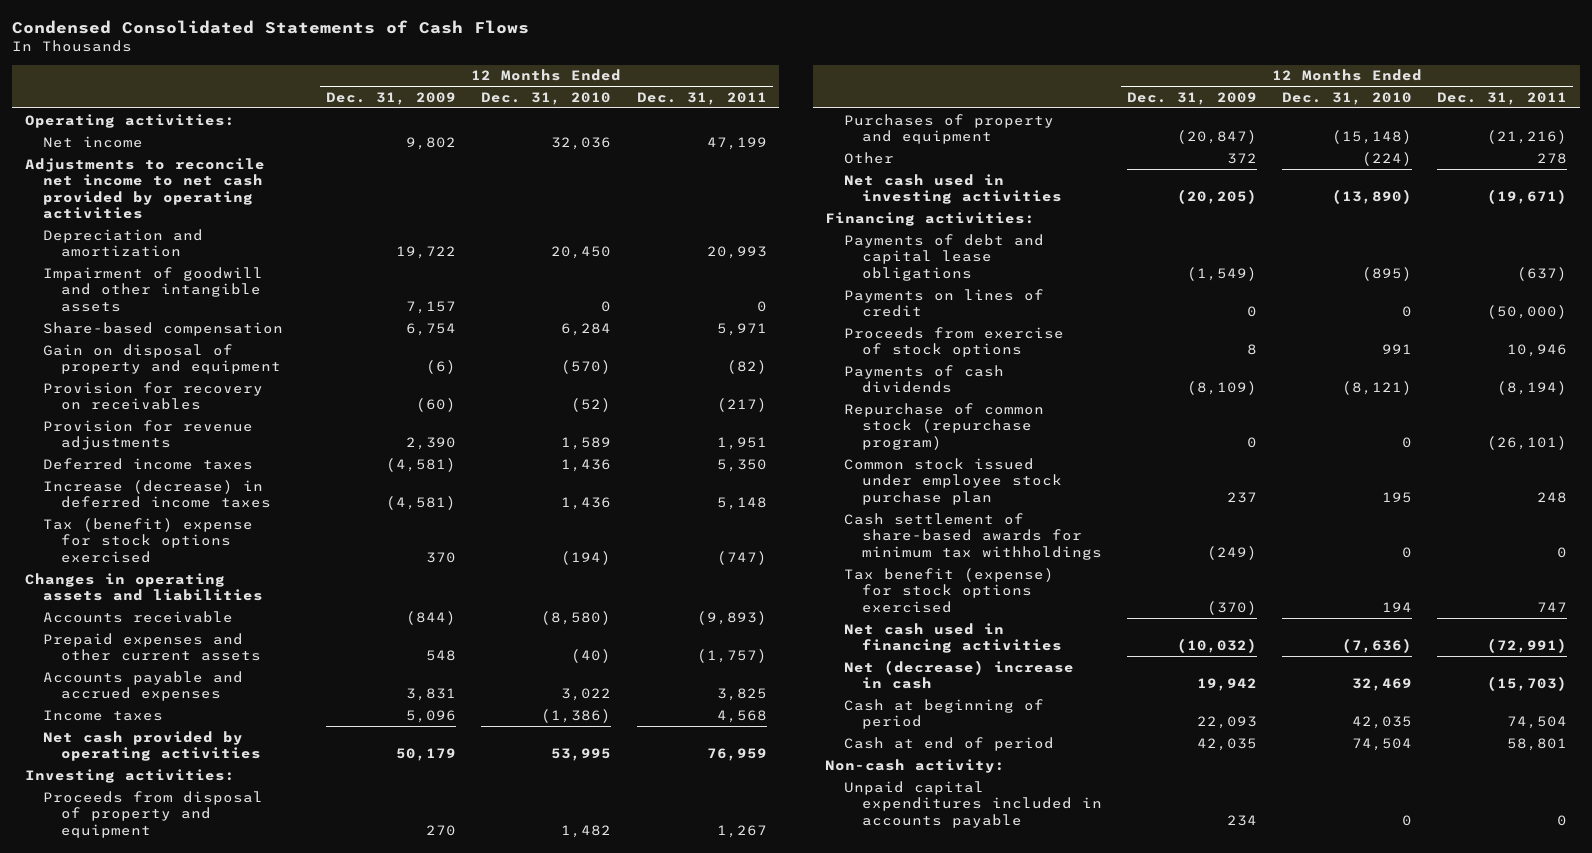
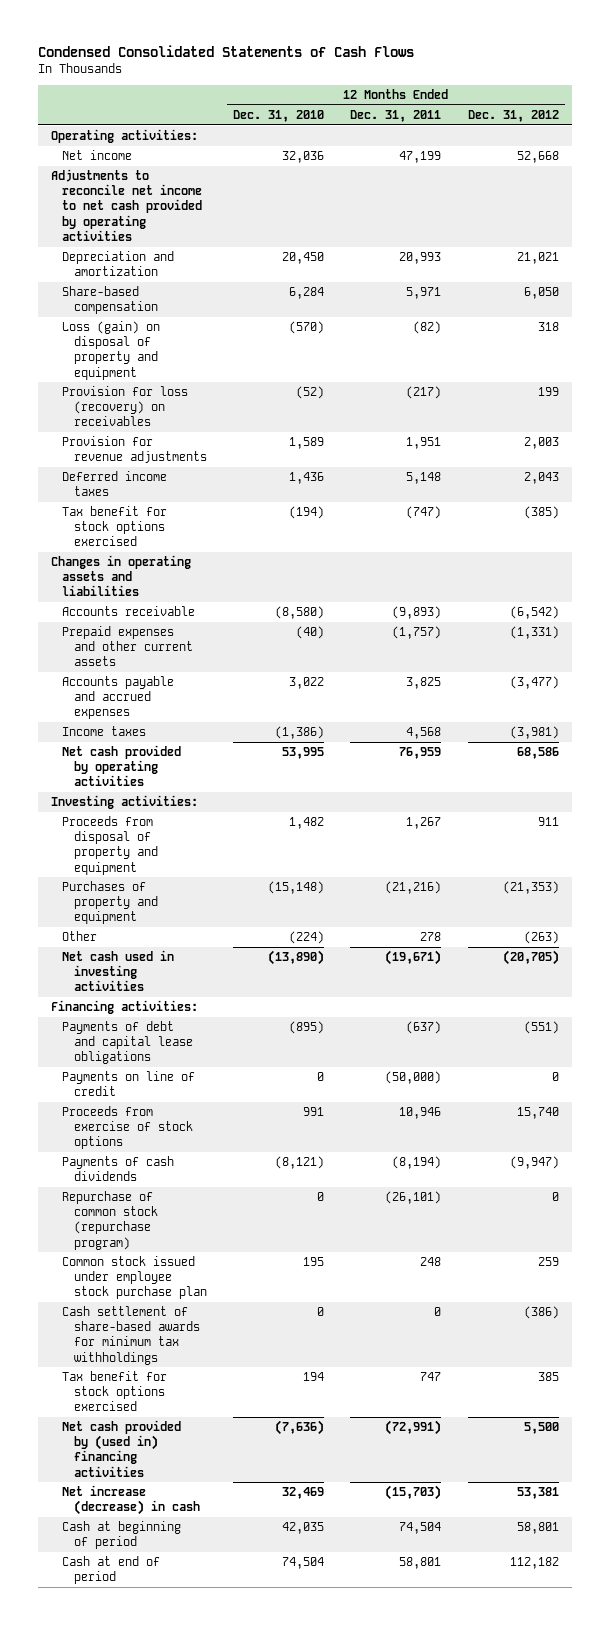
[326,91,457,105] Dec. 31, 2009 -> none
none -> [467,109,559,122] Dec. 31, 2012
[42,266,263,312] Impairment of goodwill and other intangible assets -> none
[42,343,282,375] Gain on disposal of property and equipment -> [62,321,161,380] Loss (gain) on disposal of property and equipment
[42,381,263,411] Provision for recovery on receivables -> [62,386,189,427] Provision for loss (recovery) on receivables
[42,479,272,509] Increase (decrease) in deferred income taxes -> none
[716,458,767,472] 5,350 -> [406,472,442,485] 5,148
[42,517,253,563] Tax (benefit) expense for stock options exercised -> [62,506,168,547] Tax benefit for stock options exercised
[843,288,1044,318] Payments on lines of credit -> [62,1071,196,1097] Payments on line of credit
[843,567,1054,613] Tax benefit (expense) for stock options exercised -> [62,1371,168,1412] Tax benefit for stock options exercised
[843,622,1062,654] Net cash used in financing activities -> [62,1420,182,1477] Net cash provided by (used in) financing activities
[843,659,1074,690] Net (decrease) increase in cash -> [62,1485,200,1516] Net increase (decrease) in cash
[825,758,1006,773] Non-cash activity: -> none
[843,780,1102,828] Unpaid capital expenditures included in accounts payable -> none

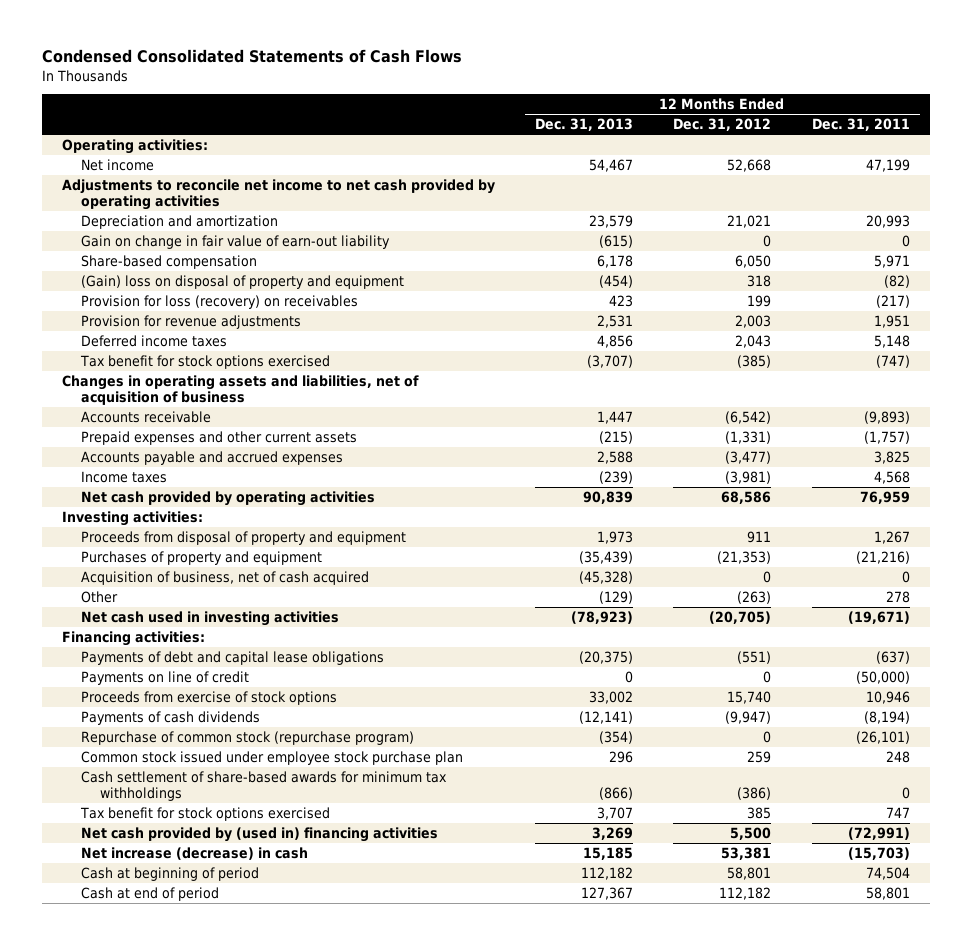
[233,109,325,122] Dec. 31, 2010 -> none
none -> [535,118,634,132] Dec. 31, 2013
none -> [81,234,391,249] Gain on change in fair value of earn-out liability
[62,321,161,380] Loss (gain) on disposal of property and equipment -> [81,274,405,289] (Gain) loss on disposal of property and equipment
[51,555,192,597] Changes in operating assets and liabilities -> [61,374,419,405] Changes in operating assets and liabilities, net of acquisition of business
none -> [81,570,370,585] Acquisition of business, net of cash acquired

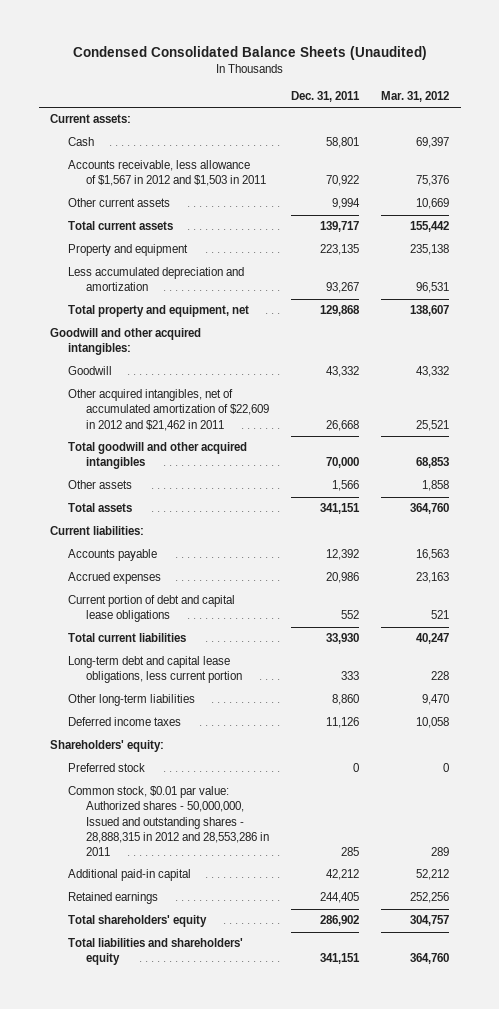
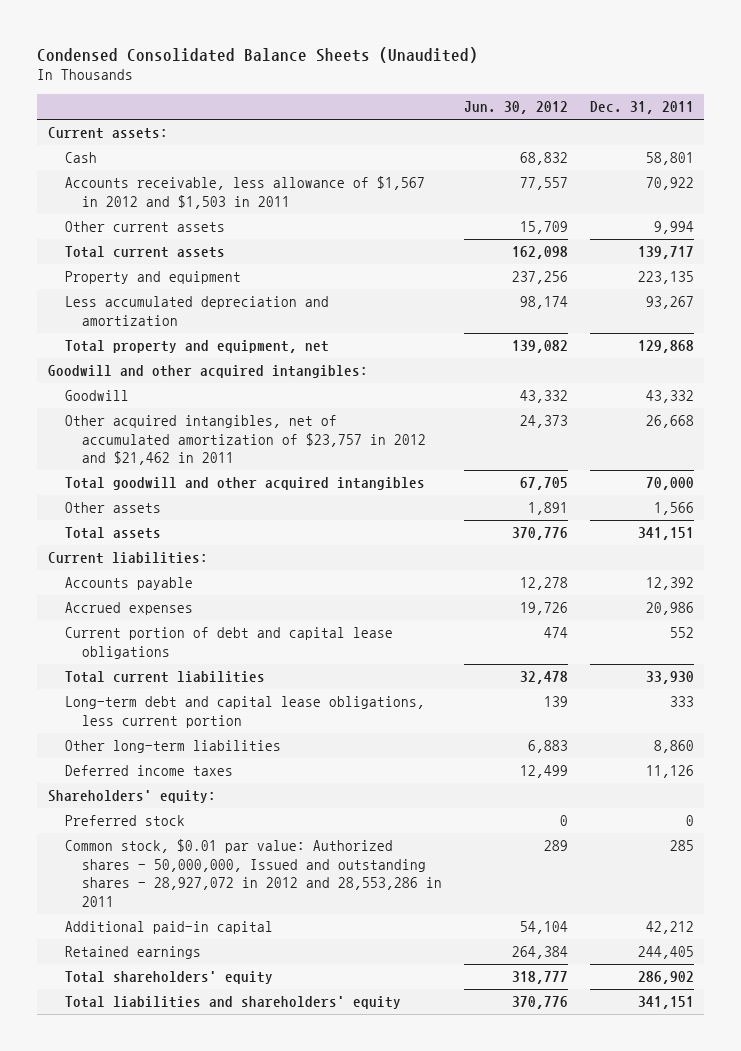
[381,90,450,102] Mar. 31, 2012 -> none
none -> [464,101,569,115] Jun. 30, 2012
[67,389,269,431] Other acquired intangibles, net of accumulated amortization of $22,609 in 2012 and $21,462 in 2011 -> [65,415,427,466] Other acquired intangibles, net of accumulated amortization of $23,757 in 2012 and $21,462 in 2011
[67,786,269,856] Common stock, $0.01 par value: Authorized shares - 50,000,000, Issued and outstanding shares - 28,888,315 in 2012 and 28,553,286 in 2011 -> [65,839,443,907] Common stock, $0.01 par value: Authorized shares - 50,000,000, Issued and outstanding shares - 28,927,072 in 2012 and 28,553,286 in 2011

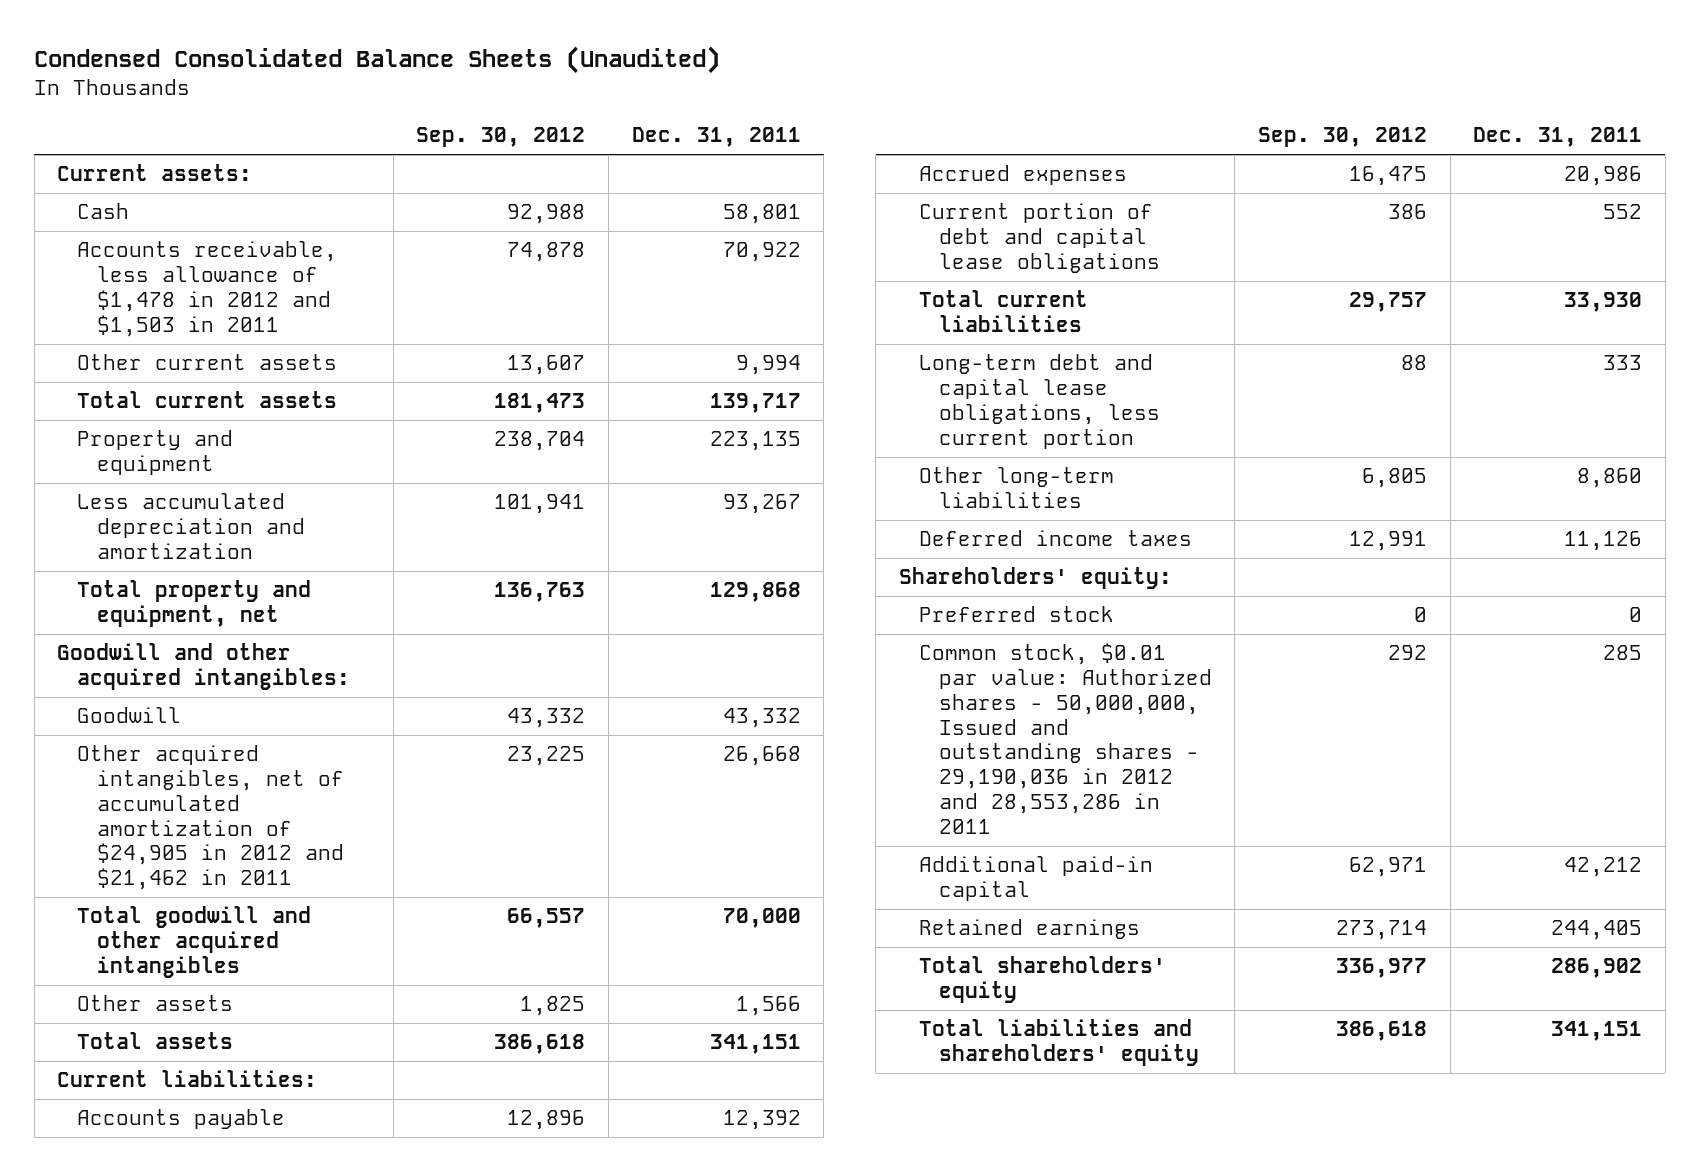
[464,101,569,115] Jun. 30, 2012 -> none
none -> [416,127,586,148] Sep. 30, 2012
[65,176,426,209] Accounts receivable, less allowance of $1,567 in 2012 and $1,503 in 2011 -> [77,241,338,337] Accounts receivable, less allowance of $1,478 in 2012 and $1,503 in 2011
[65,415,427,466] Other acquired intangibles, net of accumulated amortization of $23,757 in 2012 and $21,462 in 2011 -> [77,745,345,891] Other acquired intangibles, net of accumulated amortization of $24,905 in 2012 and $21,462 in 2011
[65,839,443,907] Common stock, $0.01 par value: Authorized shares - 50,000,000, Issued and outstanding shares - 28,927,072 in 2012 and 28,553,286 in 2011 -> [918,643,1212,834] Common stock, $0.01 par value: Authorized shares - 50,000,000, Issued and outstanding shares - 29,190,036 in 2012 and 28,553,286 in 2011

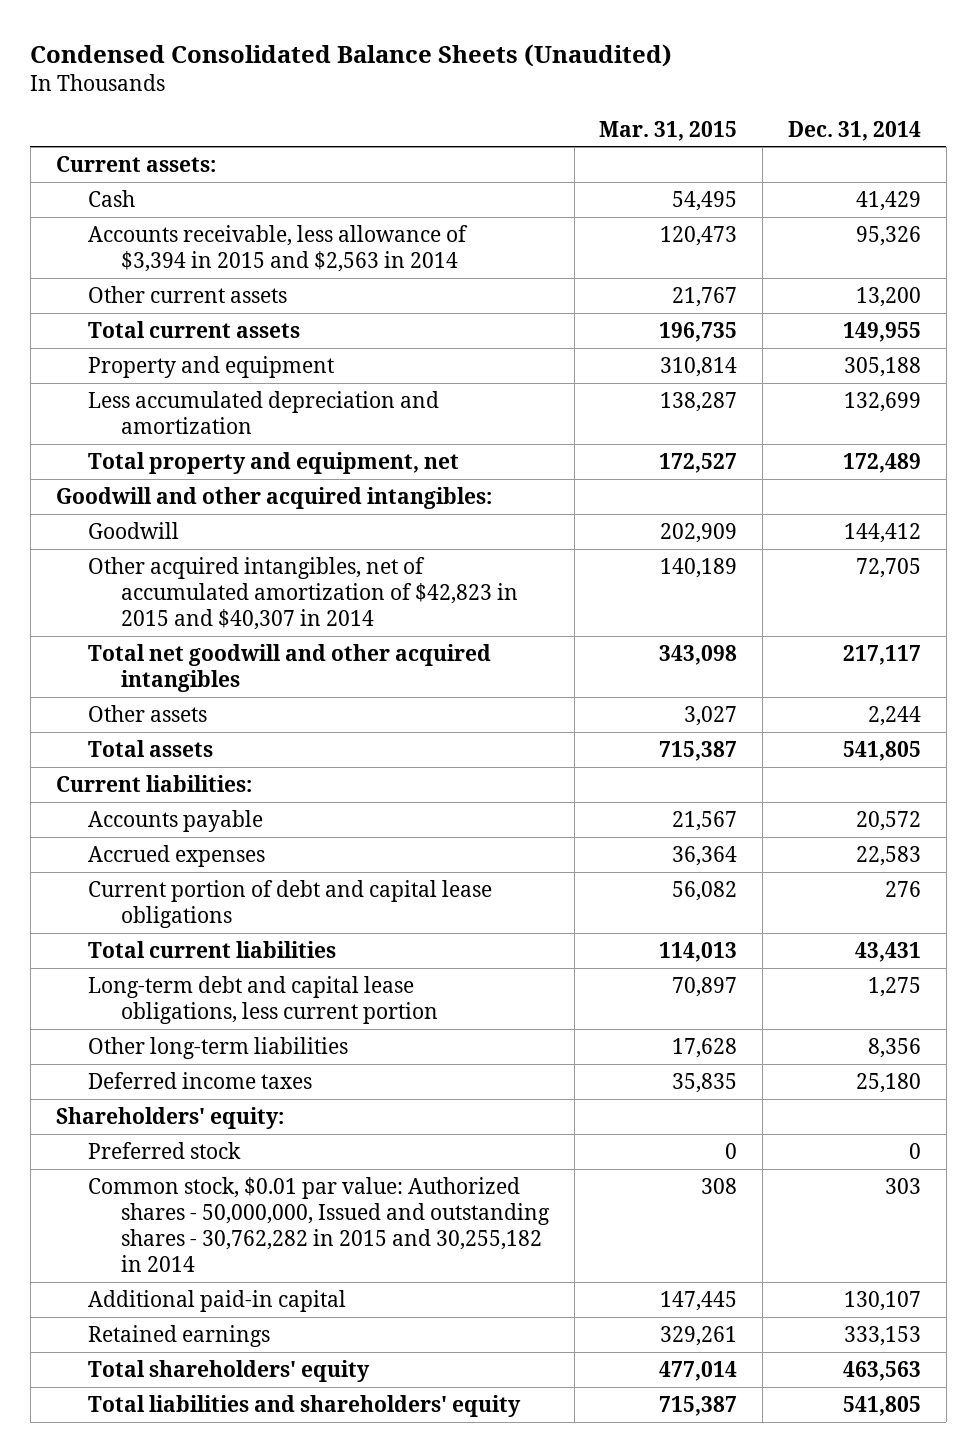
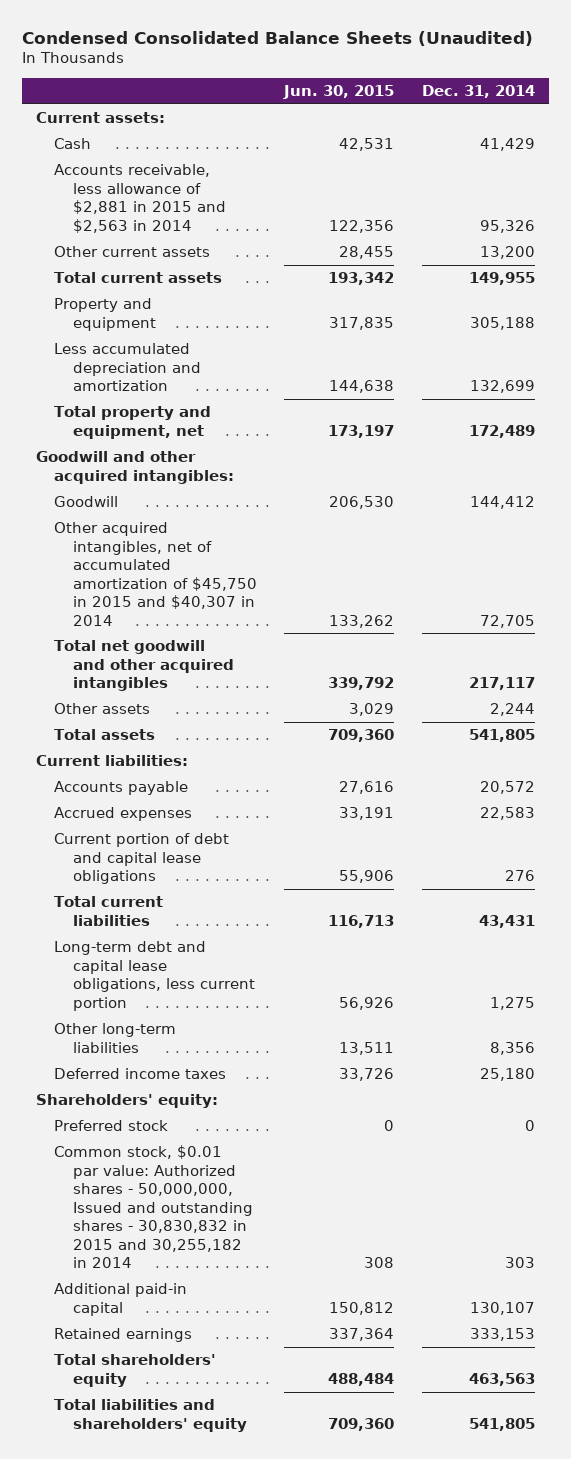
[599,120,738,141] Mar. 31, 2015 -> none
none -> [283,85,395,100] Jun. 30, 2015
[88,224,469,272] Accounts receivable, less allowance of $3,394 in 2015 and $2,563 in 2014 -> [54,164,226,233] Accounts receivable, less allowance of $2,881 in 2015 and $2,563 in 2014
[88,556,518,630] Other acquired intangibles, net of accumulated amortization of $42,823 in 2015 and $40,307 in 2014 -> [54,522,257,626] Other acquired intangibles, net of accumulated amortization of $45,750 in 2015 and $40,307 in 2014
[88,1176,550,1272] Common stock, $0.01 par value: Authorized shares - 50,000,000, Issued and outstanding shares - 30,762,282 in 2015 and 30,255,182 in 2014 -> [54,1145,253,1268] Common stock, $0.01 par value: Authorized shares - 50,000,000, Issued and outstanding shares - 30,830,832 in 2015 and 30,255,182 in 2014

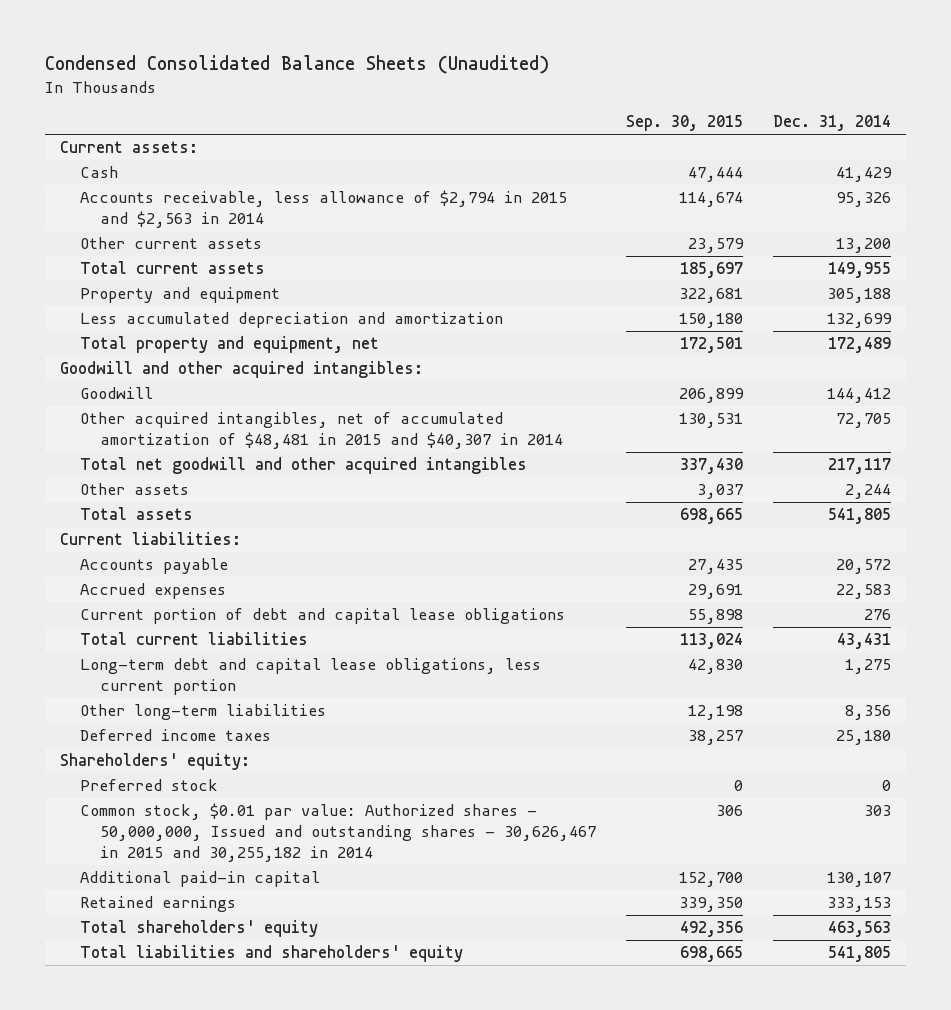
[283,85,395,100] Jun. 30, 2015 -> none
none -> [626,115,744,132] Sep. 30, 2015
[54,164,226,233] Accounts receivable, less allowance of $2,881 in 2015 and $2,563 in 2014 -> [80,190,568,229] Accounts receivable, less allowance of $2,794 in 2015 and $2,563 in 2014
[54,522,257,626] Other acquired intangibles, net of accumulated amortization of $45,750 in 2015 and $40,307 in 2014 -> [80,412,564,450] Other acquired intangibles, net of accumulated amortization of $48,481 in 2015 and $40,307 in 2014
[54,1145,253,1268] Common stock, $0.01 par value: Authorized shares - 50,000,000, Issued and outstanding shares - 30,830,832 in 2015 and 30,255,182 in 2014 -> [80,803,597,863] Common stock, $0.01 par value: Authorized shares - 50,000,000, Issued and outstanding shares - 30,626,467 in 2015 and 30,255,182 in 2014

